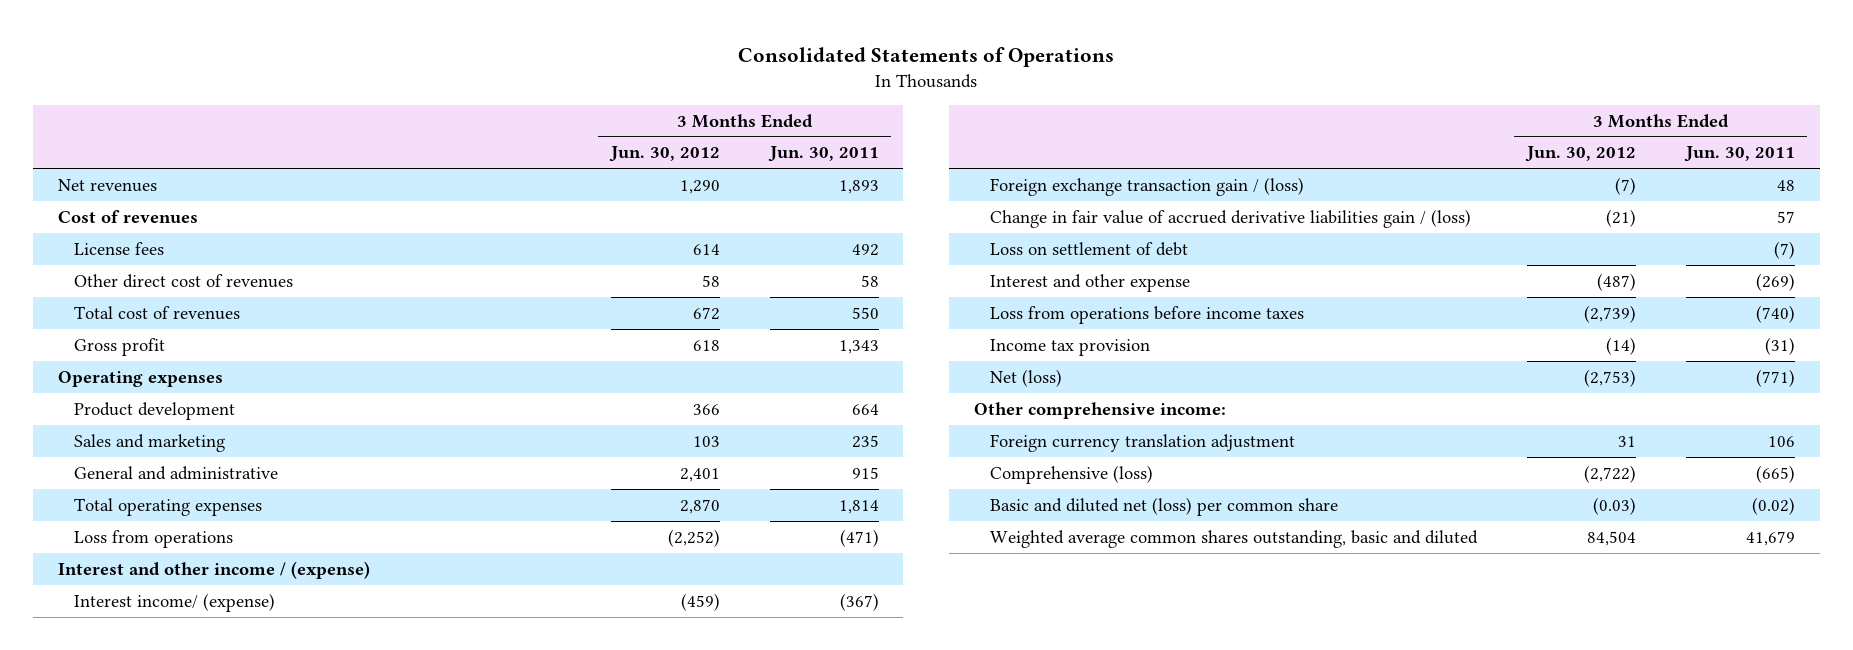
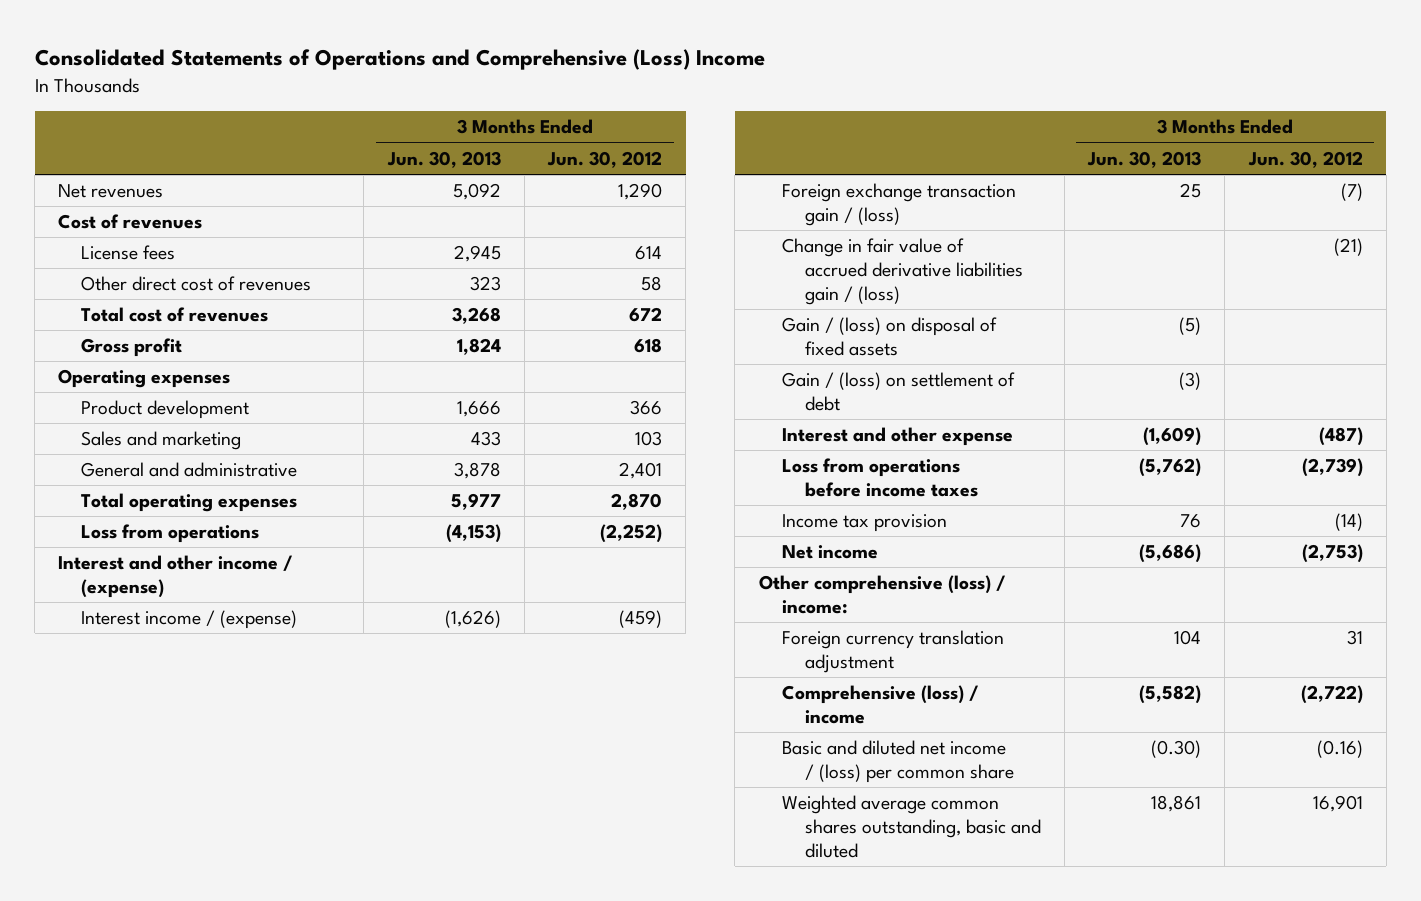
[738,46,1115,67] Consolidated Statements of Operations -> [34,49,765,71] Consolidated Statements of Operations and Comprehensive (Loss) Income
[767,146,879,163] Jun. 30, 2011 -> none
none -> [386,150,501,168] Jun. 30, 2013
[74,592,276,612] Interest income/ (expense) -> [81,610,298,630] Interest income / (expense)
none -> [781,317,997,357] Gain / (loss) on disposal of fixed assets
[990,241,1189,256] Loss on settlement of debt -> [781,372,1015,412] Gain / (loss) on settlement of debt
[990,368,1063,387] Net (loss) -> [781,545,878,560] Net income
[974,401,1227,419] Other comprehensive income: -> [758,575,1006,615] Other comprehensive (loss) / income:
[990,464,1154,484] Comprehensive (loss) -> [781,685,979,725] Comprehensive (loss) / income
[990,496,1339,516] Basic and diluted net (loss) per common share -> [781,740,1014,784] Basic and diluted net income / (loss) per common share
[1592,496,1636,515] (0.03) -> [1316,740,1363,759] (0.16)
[1586,530,1636,546] 84,504 -> [1312,795,1363,813] 16,901

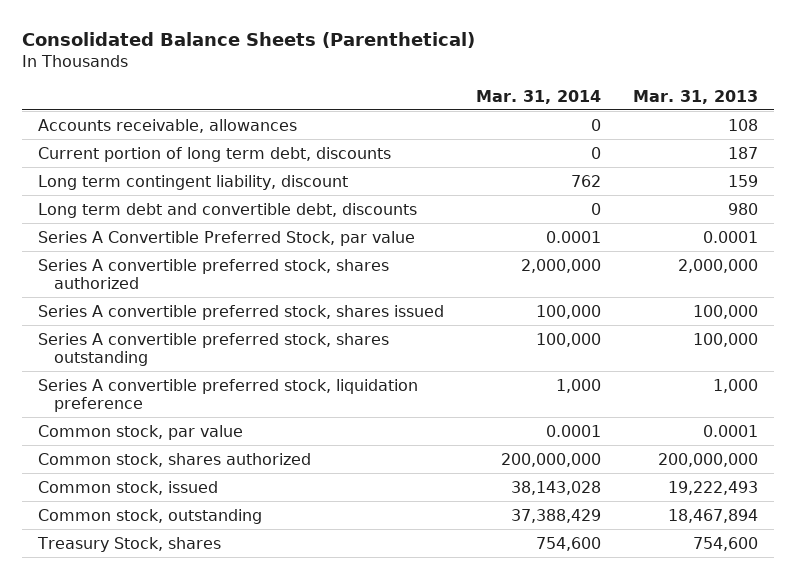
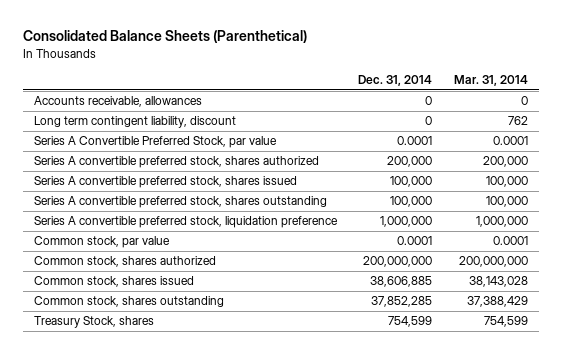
[632,89,758,104] Mar. 31, 2013 -> none
none -> [358,75,433,87] Dec. 31, 2014
[37,146,391,162] Current portion of long term debt, discounts -> none
[37,202,417,218] Long term debt and convertible debt, discounts -> none
[520,258,601,273] 2,000,000 -> [482,156,528,168] 200,000
[555,378,601,393] 1,000 -> [475,216,528,228] 1,000,000
[37,480,218,495] Common stock, issued -> [33,276,194,288] Common stock, shares issued
[37,508,262,524] Common stock, outstanding -> [33,296,224,308] Common stock, shares outstanding
[535,536,601,551] 754,600 -> [483,316,528,328] 754,599

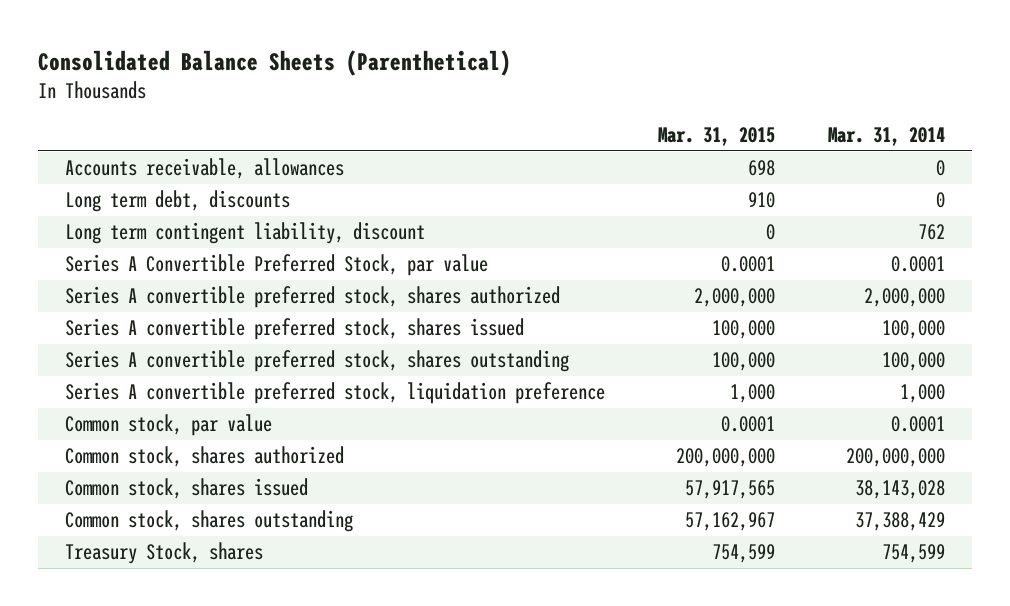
[358,75,433,87] Dec. 31, 2014 -> none
none -> [658,127,776,147] Mar. 31, 2015
none -> [64,190,290,213] Long term debt, discounts
[482,156,528,168] 200,000 -> [864,288,946,308] 2,000,000
[475,216,528,228] 1,000,000 -> [900,384,946,404] 1,000

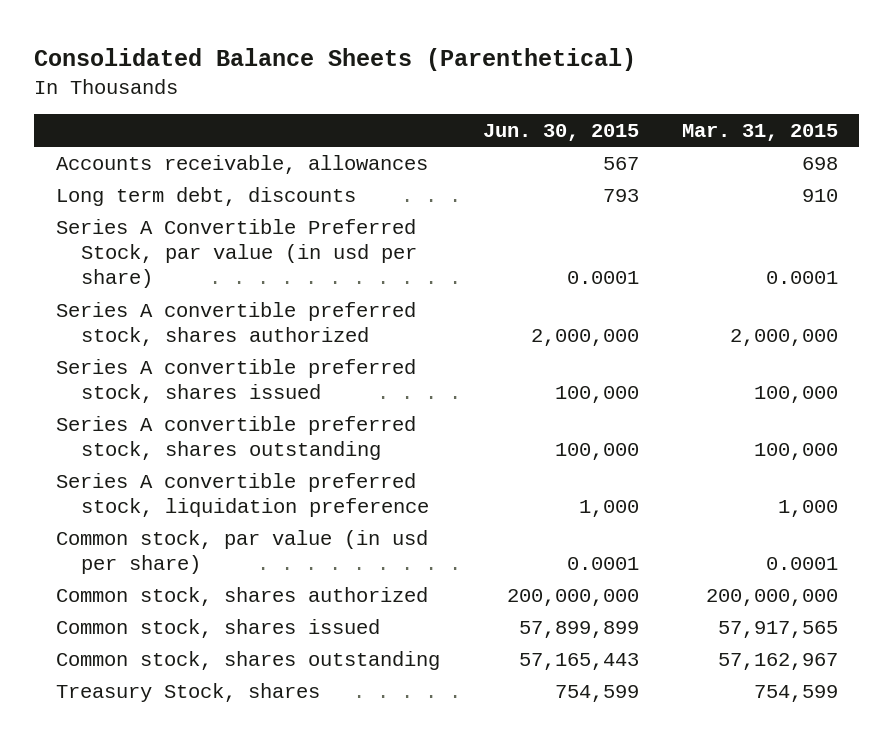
[828,127,946,147] Mar. 31, 2014 -> none
none -> [482,124,639,142] Jun. 30, 2015
[64,222,425,245] Long term contingent liability, discount -> none
[64,254,488,277] Series A Convertible Preferred Stock, par value -> [55,218,418,289] Series A Convertible Preferred Stock, par value (in usd per share)
[64,414,272,437] Common stock, par value -> [55,529,428,575] Common stock, par value (in usd per share)

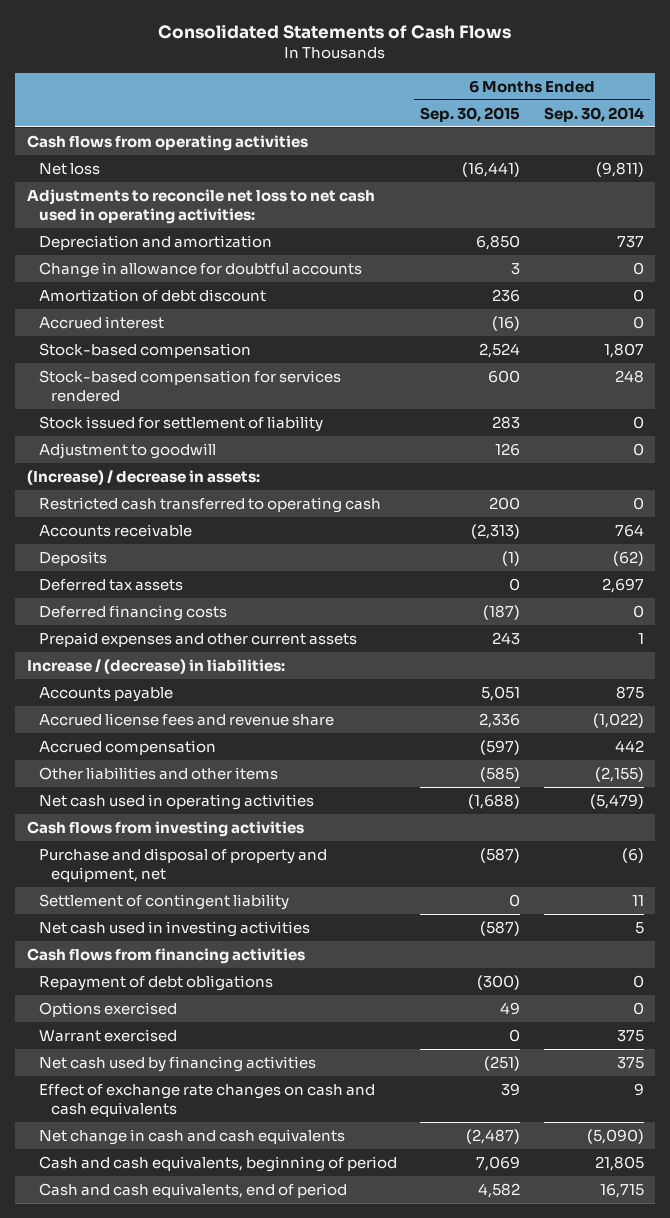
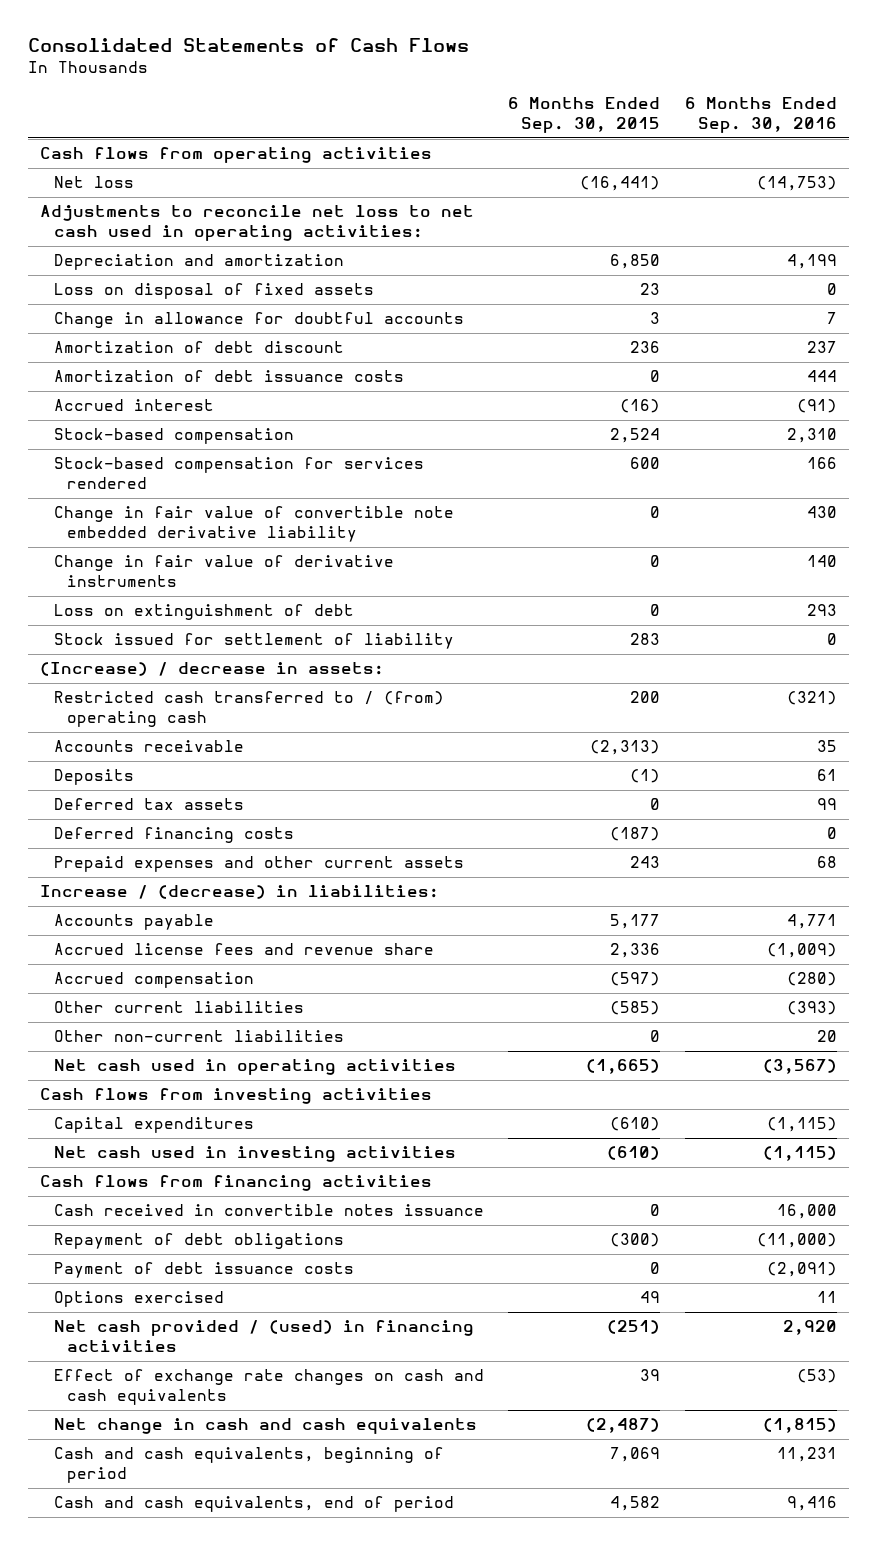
[543,106,644,122] Sep. 30, 2014 -> none
none -> [684,97,837,134] 6 Months Ended Sep. 30, 2016
none -> [53,283,374,300] Loss on disposal of fixed assets
none -> [53,370,404,383] Amortization of debt issuance costs
none -> [53,506,454,543] Change in fair value of convertible note embedded derivative liability
none -> [53,555,394,588] Change in fair value of derivative instruments
none -> [53,604,354,621] Loss on extinguishment of debt
[38,442,216,459] Adjustment to goodwill -> none
[38,496,381,513] Restricted cash transferred to operating cash -> [53,691,444,728] Restricted cash transferred to / (from) operating cash
[481,685,521,701] 5,051 -> [610,914,661,930] 5,177
[38,766,278,780] Other liabilities and other items -> [53,1001,304,1014] Other current liabilities
none -> [53,1030,344,1043] Other non-current liabilities
[468,793,521,809] (1,688) -> [586,1059,661,1075] (1,665)
[38,847,327,882] Purchase and disposal of property and equipment, net -> none
[38,893,289,910] Settlement of contingent liability -> none
none -> [53,1117,254,1134] Capital expenditures
[480,920,521,936] (587) -> [607,1146,661,1161] (610)
none -> [53,1204,484,1217] Cash received in convertible notes issuance
none -> [53,1262,354,1279] Payment of debt issuance costs
[38,1028,177,1042] Warrant exercised -> none
[38,1055,316,1072] Net cash used by financing activities -> [53,1320,474,1353] Net cash provided / (used) in financing activities

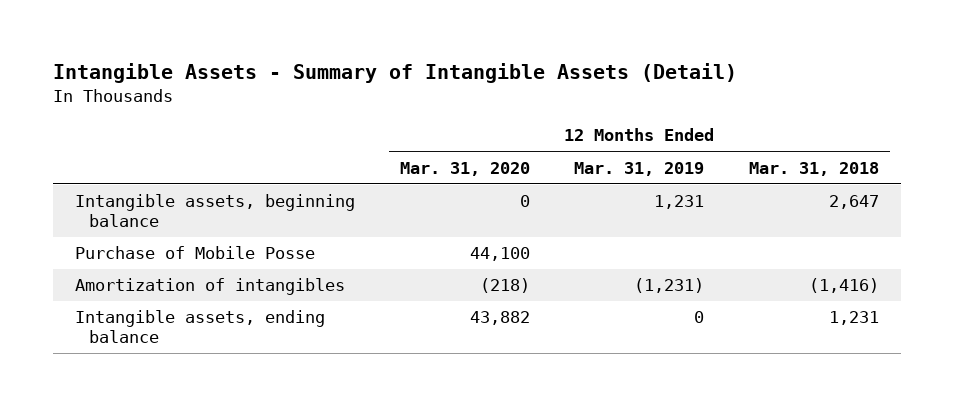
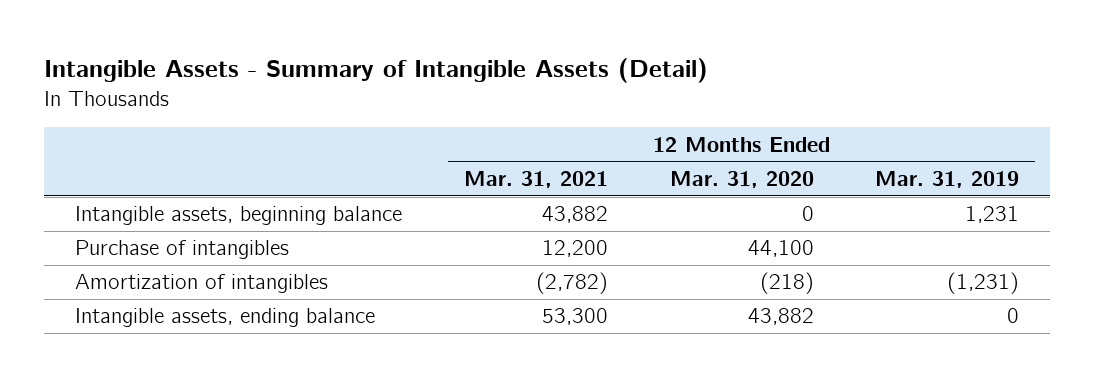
[748,161,879,176] Mar. 31, 2018 -> none
none -> [463,170,608,188] Mar. 31, 2021
[75,246,316,260] Purchase of Mobile Posse -> [74,240,289,260] Purchase of intangibles

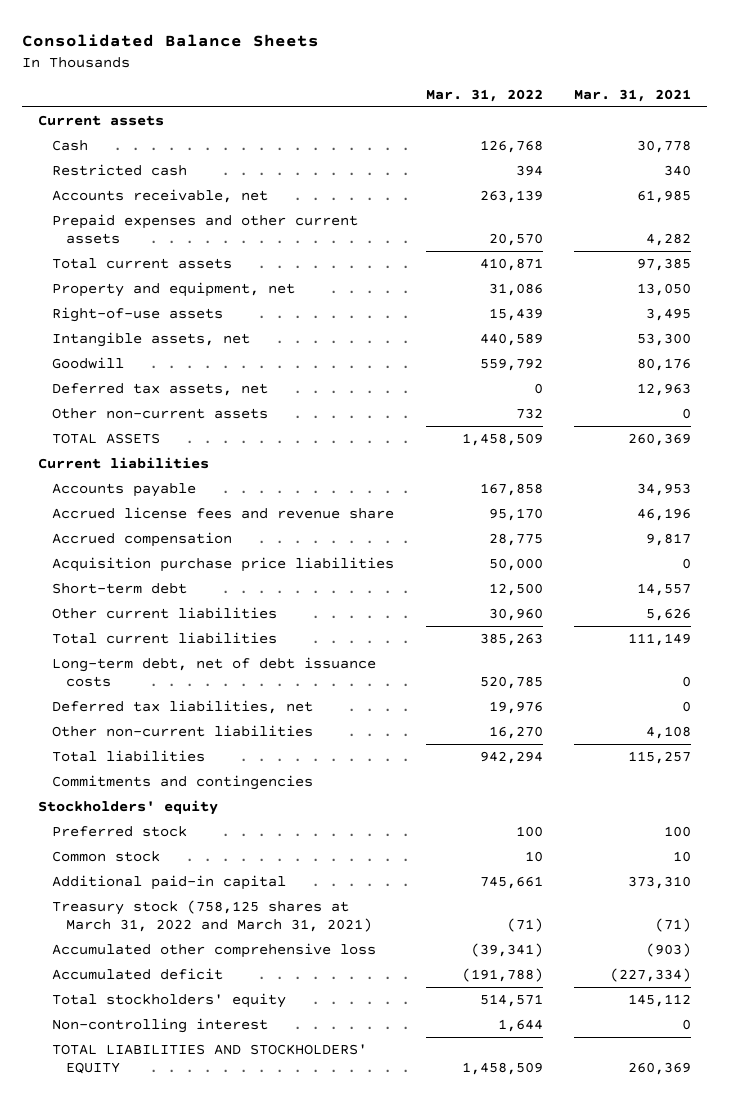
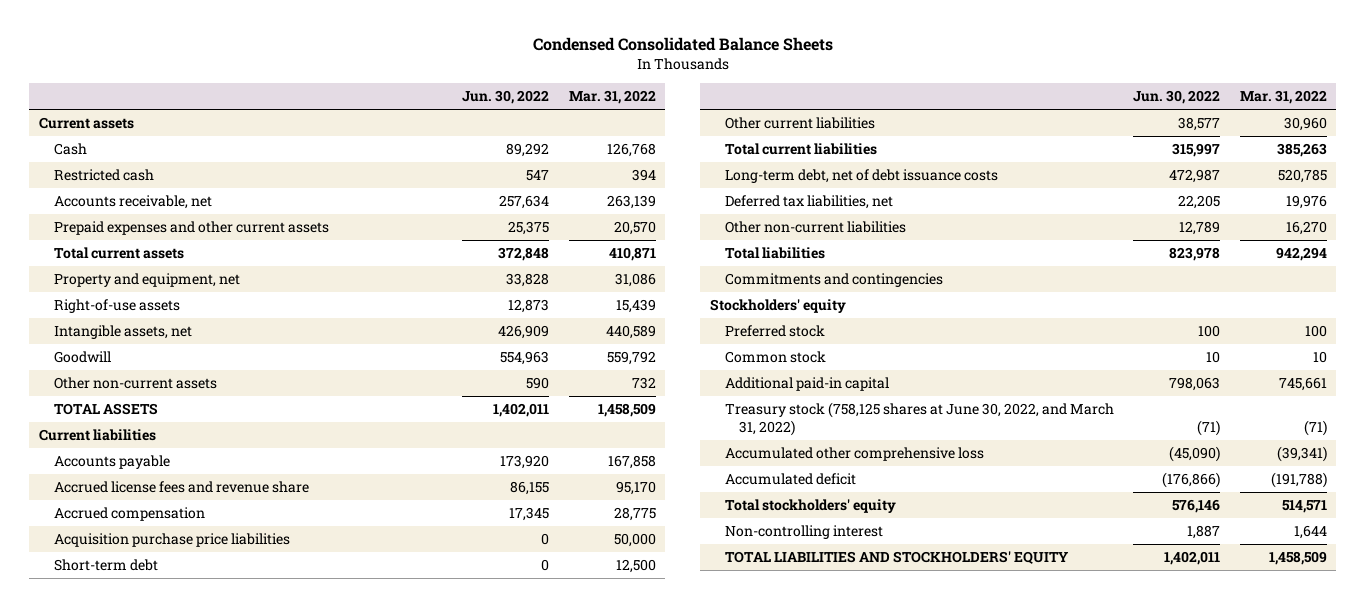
[21,33,319,47] Consolidated Balance Sheets -> [532,37,833,52] Condensed Consolidated Balance Sheets
[574,88,692,102] Mar. 31, 2021 -> none
none -> [462,90,550,105] Jun. 30, 2022
[51,383,268,397] Deferred tax assets, net -> none
[51,900,372,932] Treasury stock (758,125 shares at March 31, 2022 and March 31, 2021) -> [724,402,1114,436] Treasury stock (758,125 shares at June 30, 2022, and March 31, 2022)

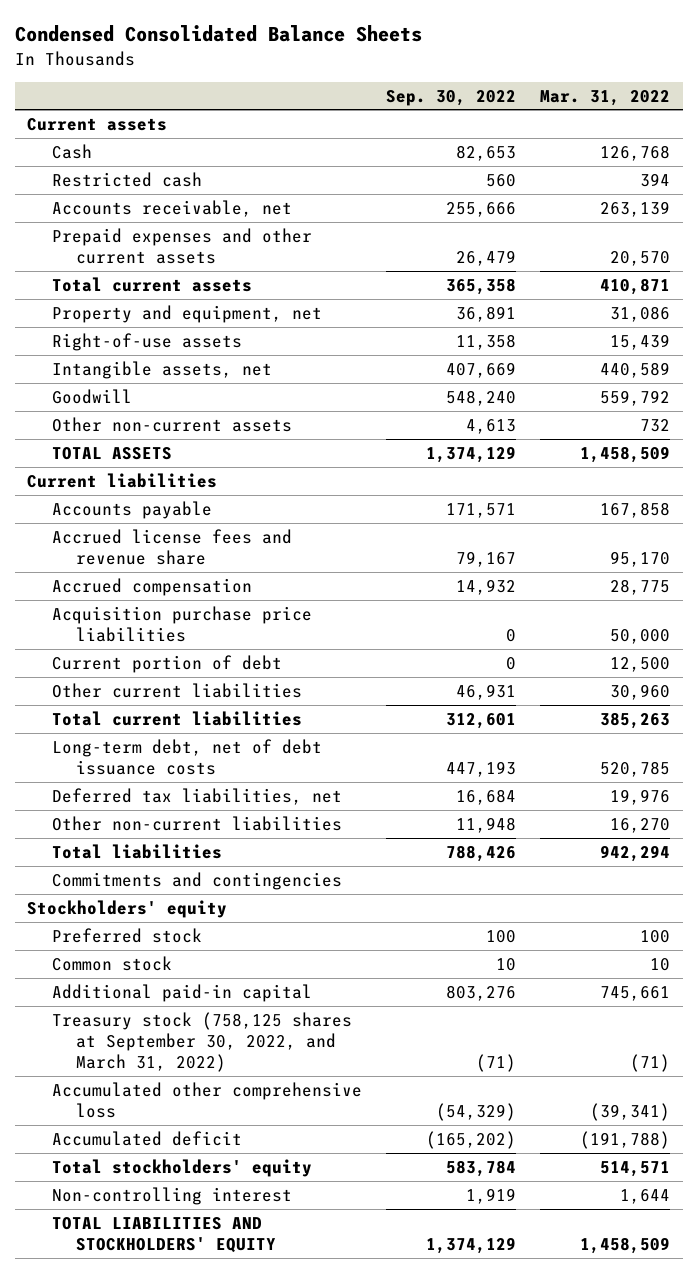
[462,90,550,105] Jun. 30, 2022 -> none
none -> [385,89,516,106] Sep. 30, 2022
[53,559,158,572] Short-term debt -> [51,654,282,673] Current portion of debt
[724,402,1114,436] Treasury stock (758,125 shares at June 30, 2022, and March 31, 2022) -> [51,1011,352,1073] Treasury stock (758,125 shares at September 30, 2022, and March 31, 2022)

